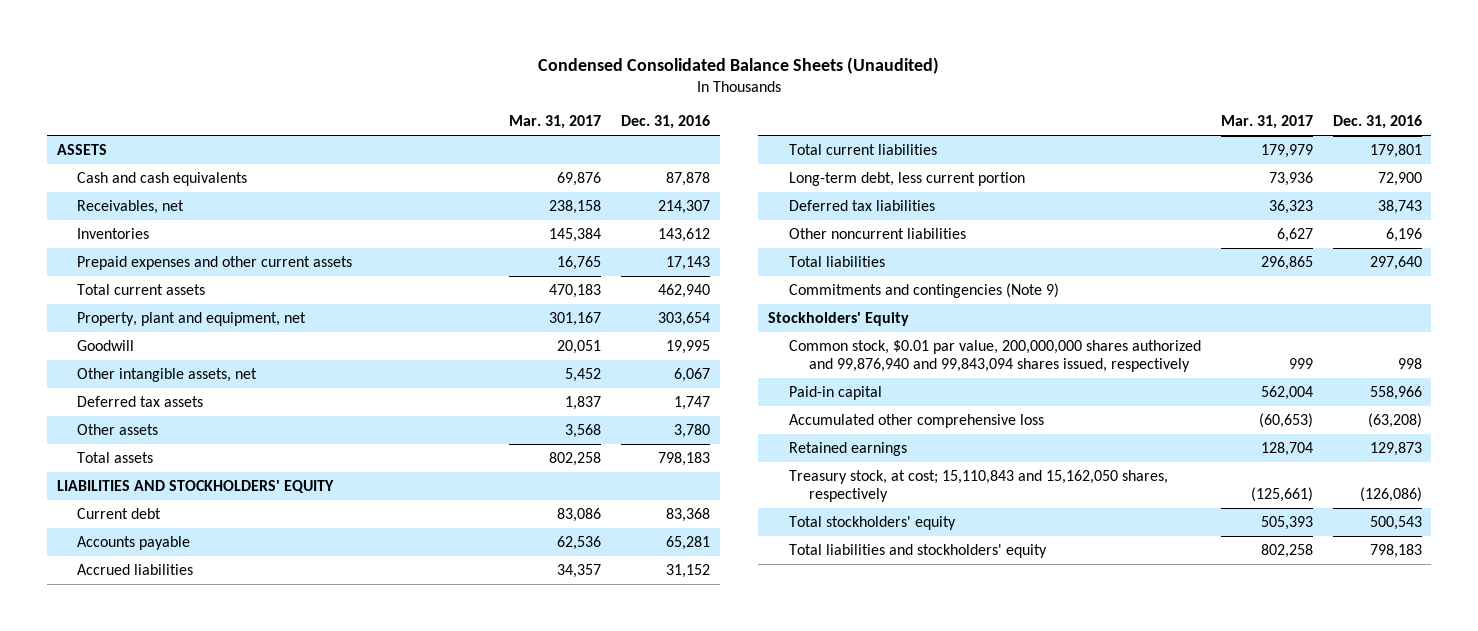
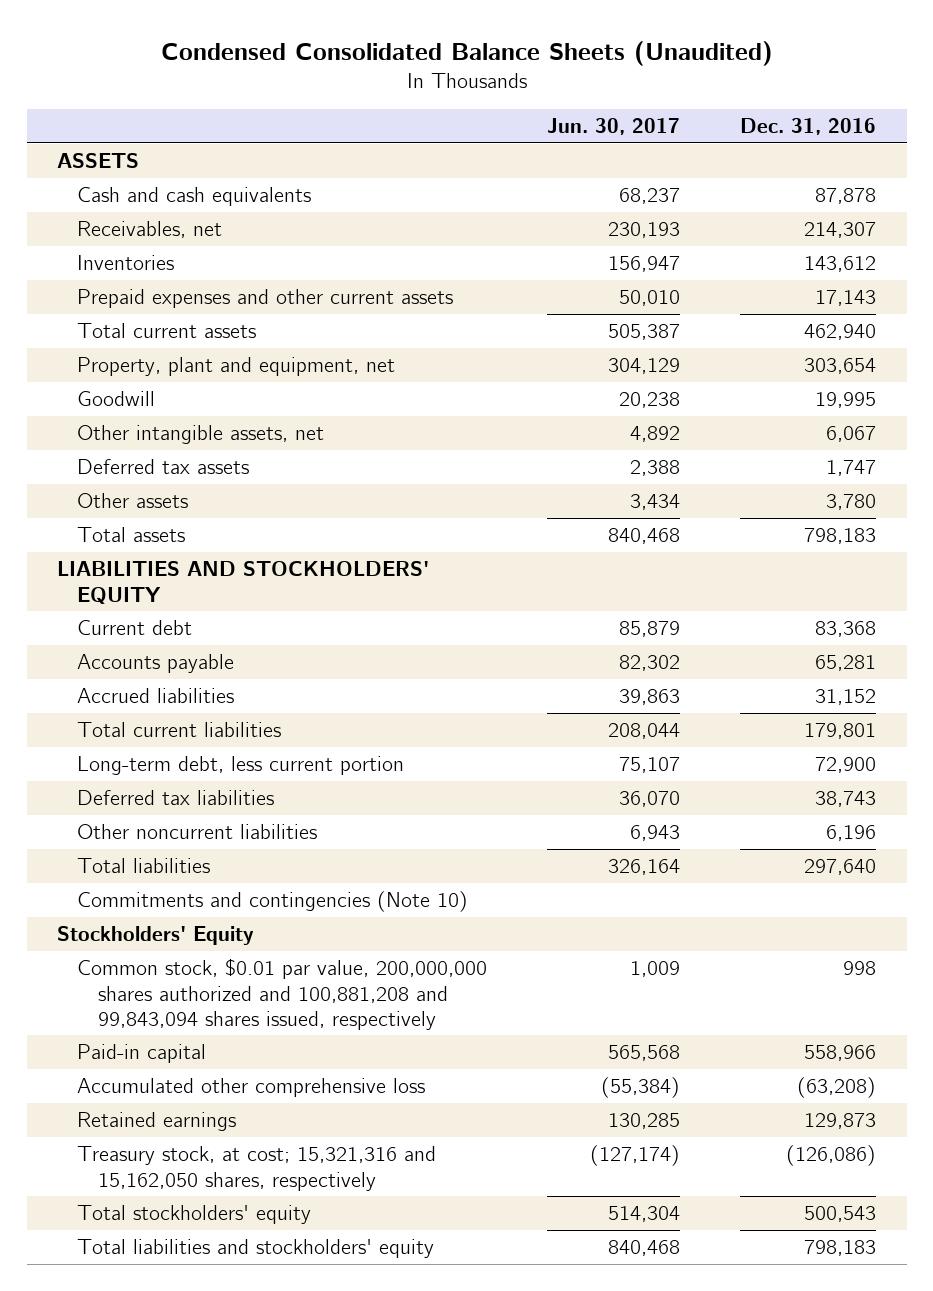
[508,115,601,130] Mar. 31, 2017 -> none
none -> [547,118,681,136] Jun. 30, 2017
[788,283,1059,299] Commitments and contingencies (Note 9) -> [77,891,469,913] Commitments and contingencies (Note 10)
[788,340,1201,373] Common stock, $0.01 par value, 200,000,000 shares authorized and 99,876,940 and 99,843,094 shares issued, respectively -> [77,958,488,1030] Common stock, $0.01 par value, 200,000,000 shares authorized and 100,881,208 and 99,843,094 shares issued, respectively
[788,470,1168,503] Treasury stock, at cost; 15,110,843 and 15,162,050 shares, respectively -> [77,1146,437,1191] Treasury stock, at cost; 15,321,316 and 15,162,050 shares, respectively

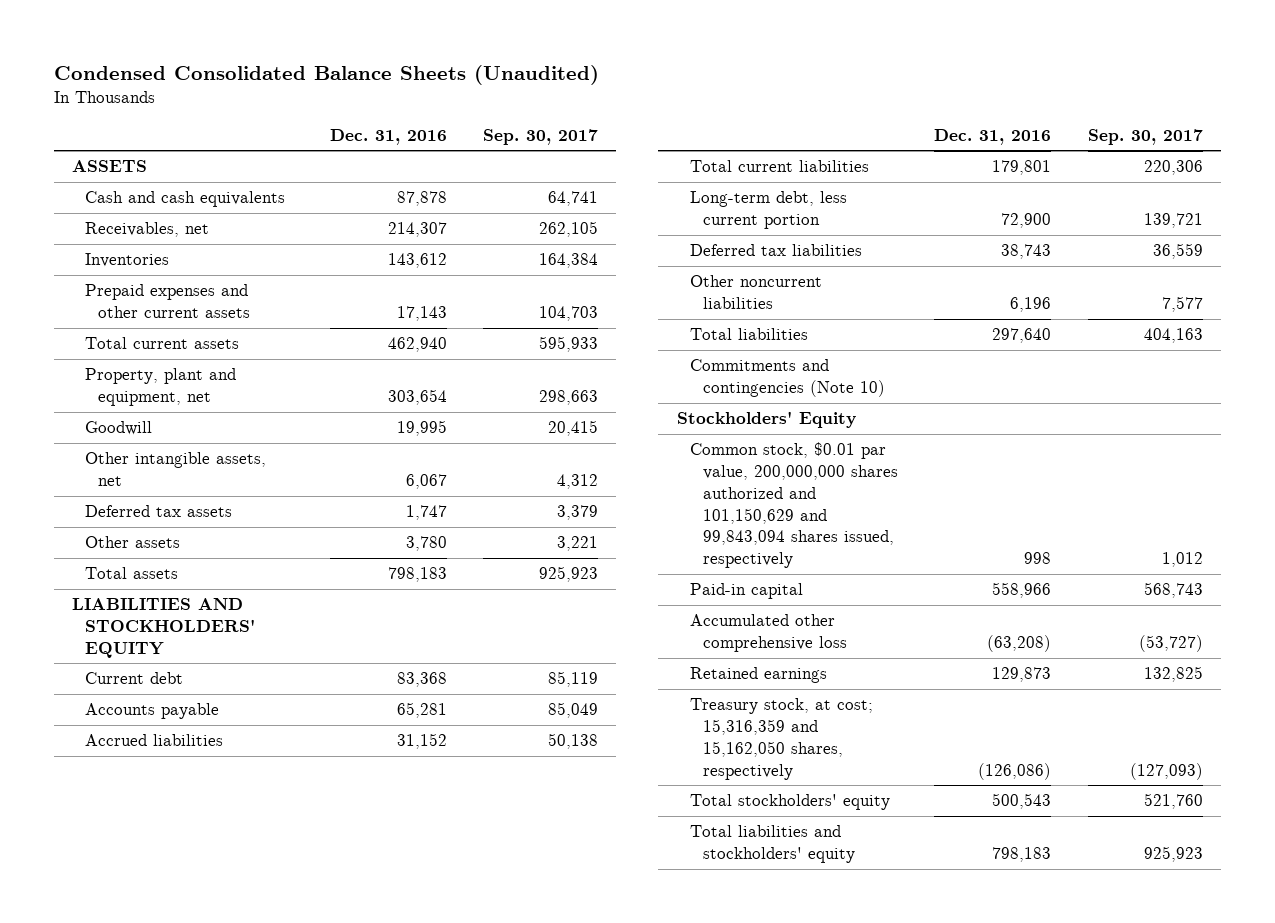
[547,118,681,136] Jun. 30, 2017 -> none
none -> [483,128,599,145] Sep. 30, 2017
[77,958,488,1030] Common stock, $0.01 par value, 200,000,000 shares authorized and 100,881,208 and 99,843,094 shares issued, respectively -> [689,442,898,569] Common stock, $0.01 par value, 200,000,000 shares authorized and 101,150,629 and 99,843,094 shares issued, respectively
[77,1146,437,1191] Treasury stock, at cost; 15,321,316 and 15,162,050 shares, respectively -> [689,698,873,780] Treasury stock, at cost; 15,316,359 and 15,162,050 shares, respectively

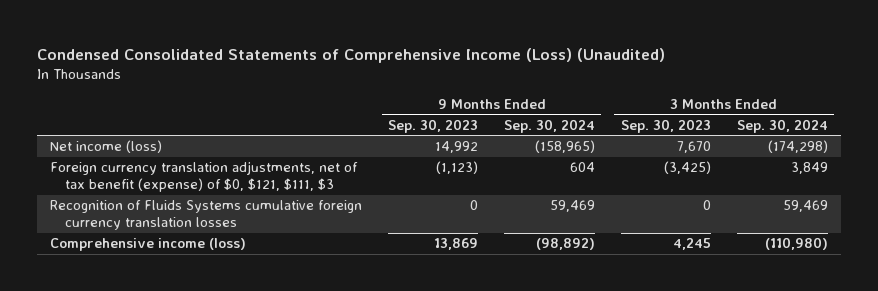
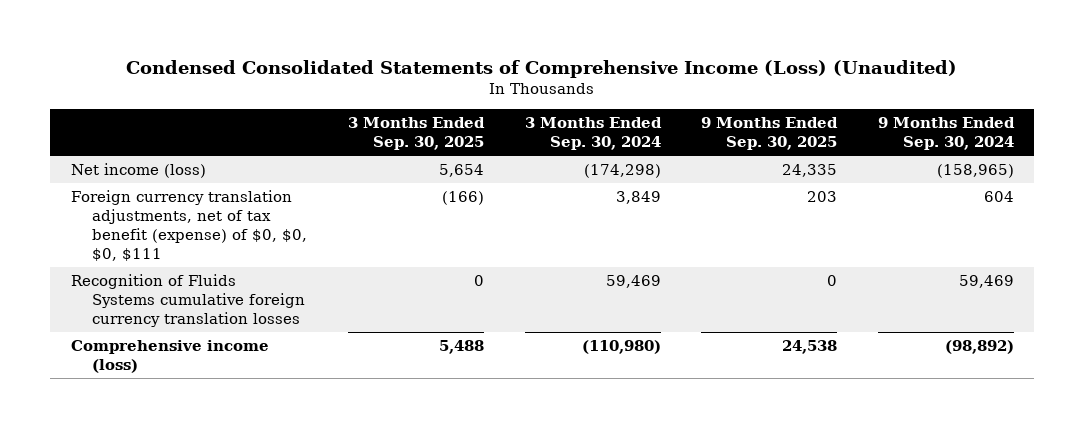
[388,118,479,133] Sep. 30, 2023 -> none
[620,118,711,133] Sep. 30, 2023 -> none
none -> [347,117,485,151] 3 Months Ended Sep. 30, 2025
none -> [701,117,839,151] 9 Months Ended Sep. 30, 2025
[50,161,359,193] Foreign currency translation adjustments, net of tax benefit (expense) of $0, $121, $111, $3 -> [70,189,308,262] Foreign currency translation adjustments, net of tax benefit (expense) of $0, $0, $0, $111

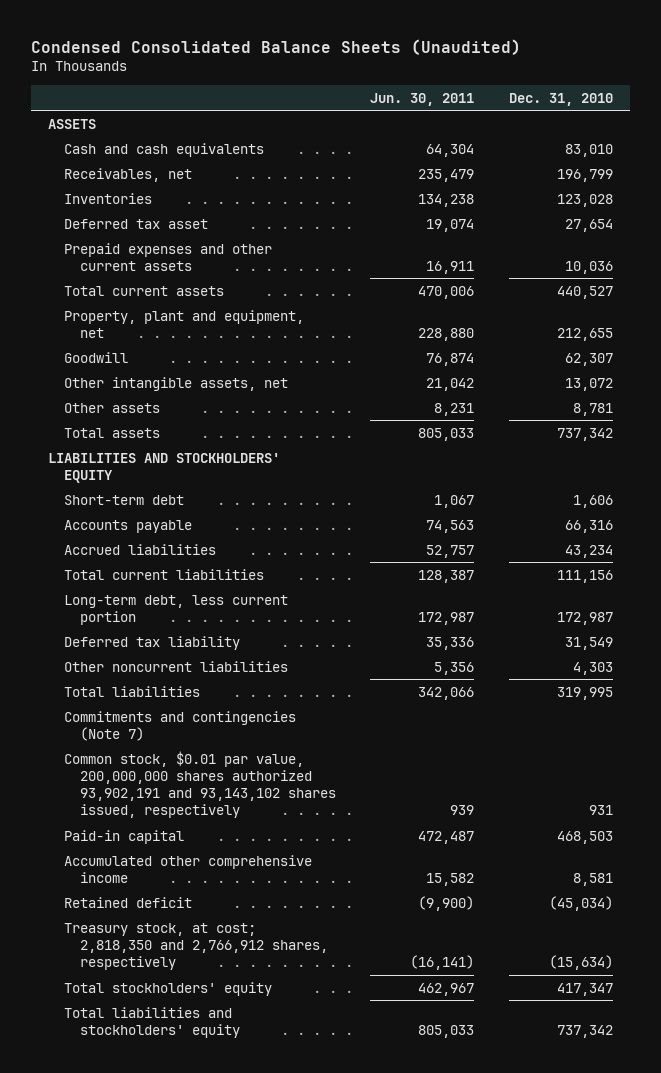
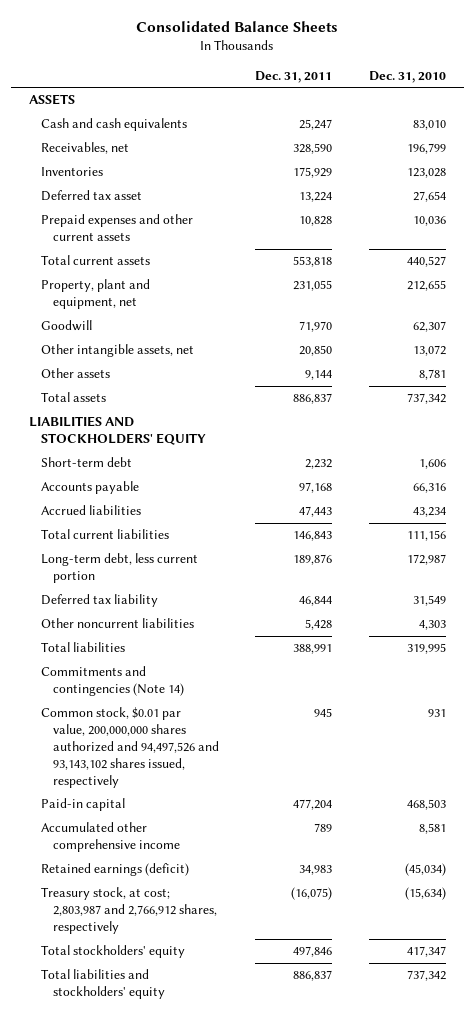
[30,38,521,55] Condensed Consolidated Balance Sheets (Unaudited) -> [136,20,339,32] Consolidated Balance Sheets
[370,92,475,106] Jun. 30, 2011 -> none
none -> [255,70,333,83] Dec. 31, 2011
[64,710,297,741] Commitments and contingencies (Note 7) -> [40,666,184,697] Commitments and contingencies (Note 14)
[64,750,336,819] Common stock, $0.01 par value, 200,000,000 shares authorized 93,902,191 and 93,143,102 shares issued, respectively -> [40,707,219,788] Common stock, $0.01 par value, 200,000,000 shares authorized and 94,497,526 and 93,143,102 shares issued, respectively
[64,896,193,908] Retained deficit -> [40,863,189,877] Retained earnings (deficit)
[64,922,328,971] Treasury stock, at cost; 2,818,350 and 2,766,912 shares, respectively -> [40,887,217,935] Treasury stock, at cost; 2,803,987 and 2,766,912 shares, respectively

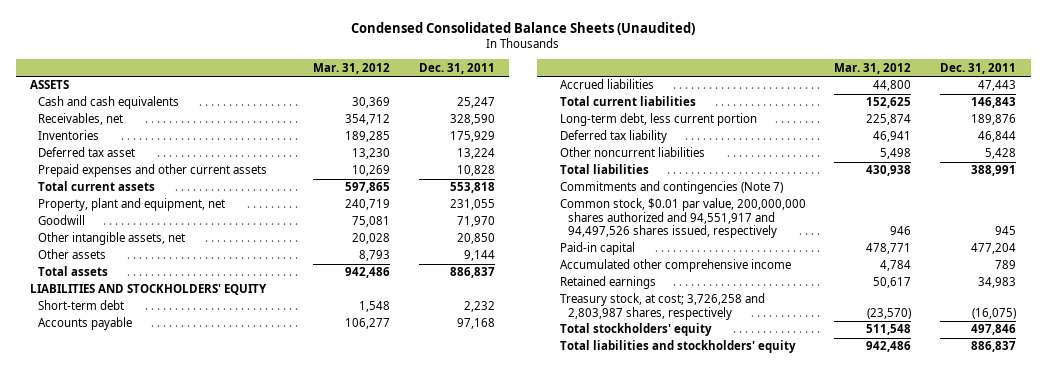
[136,20,339,32] Consolidated Balance Sheets -> [351,21,696,35] Condensed Consolidated Balance Sheets (Unaudited)
[368,70,446,83] Dec. 31, 2010 -> none
none -> [312,62,390,74] Mar. 31, 2012
[40,666,184,697] Commitments and contingencies (Note 14) -> [559,181,783,195] Commitments and contingencies (Note 7)
[40,707,219,788] Common stock, $0.01 par value, 200,000,000 shares authorized and 94,497,526 and 93,143,102 shares issued, respectively -> [559,198,806,239] Common stock, $0.01 par value, 200,000,000 shares authorized and 94,551,917 and 94,497,526 shares issued, respectively
[40,863,189,877] Retained earnings (deficit) -> [559,276,656,290] Retained earnings
[40,887,217,935] Treasury stock, at cost; 2,803,987 and 2,766,912 shares, respectively -> [559,293,765,320] Treasury stock, at cost; 3,726,258 and 2,803,987 shares, respectively

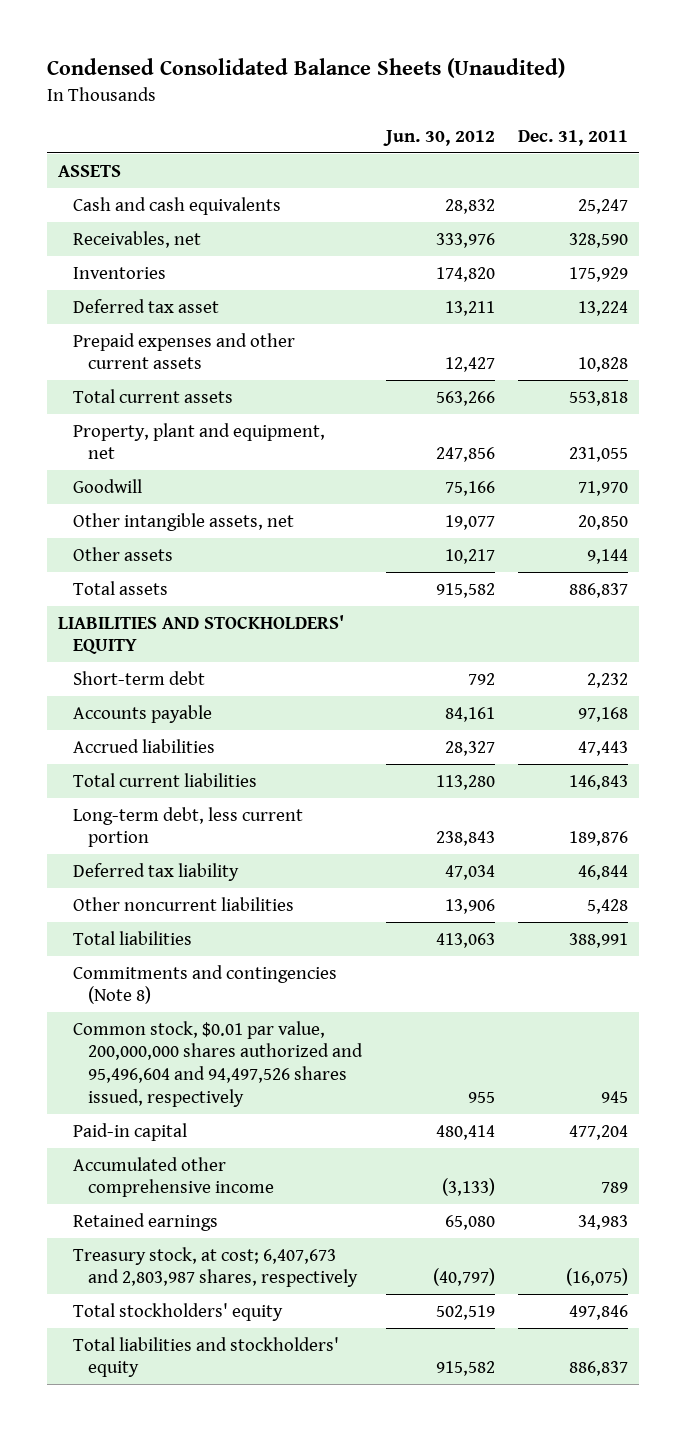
[312,62,390,74] Mar. 31, 2012 -> none
none -> [382,129,495,146] Jun. 30, 2012
[559,181,783,195] Commitments and contingencies (Note 7) -> [73,964,338,1005] Commitments and contingencies (Note 8)
[559,198,806,239] Common stock, $0.01 par value, 200,000,000 shares authorized and 94,551,917 and 94,497,526 shares issued, respectively -> [73,1020,364,1107] Common stock, $0.01 par value, 200,000,000 shares authorized and 95,496,604 and 94,497,526 shares issued, respectively
[559,293,765,320] Treasury stock, at cost; 3,726,258 and 2,803,987 shares, respectively -> [73,1246,359,1288] Treasury stock, at cost; 6,407,673 and 2,803,987 shares, respectively

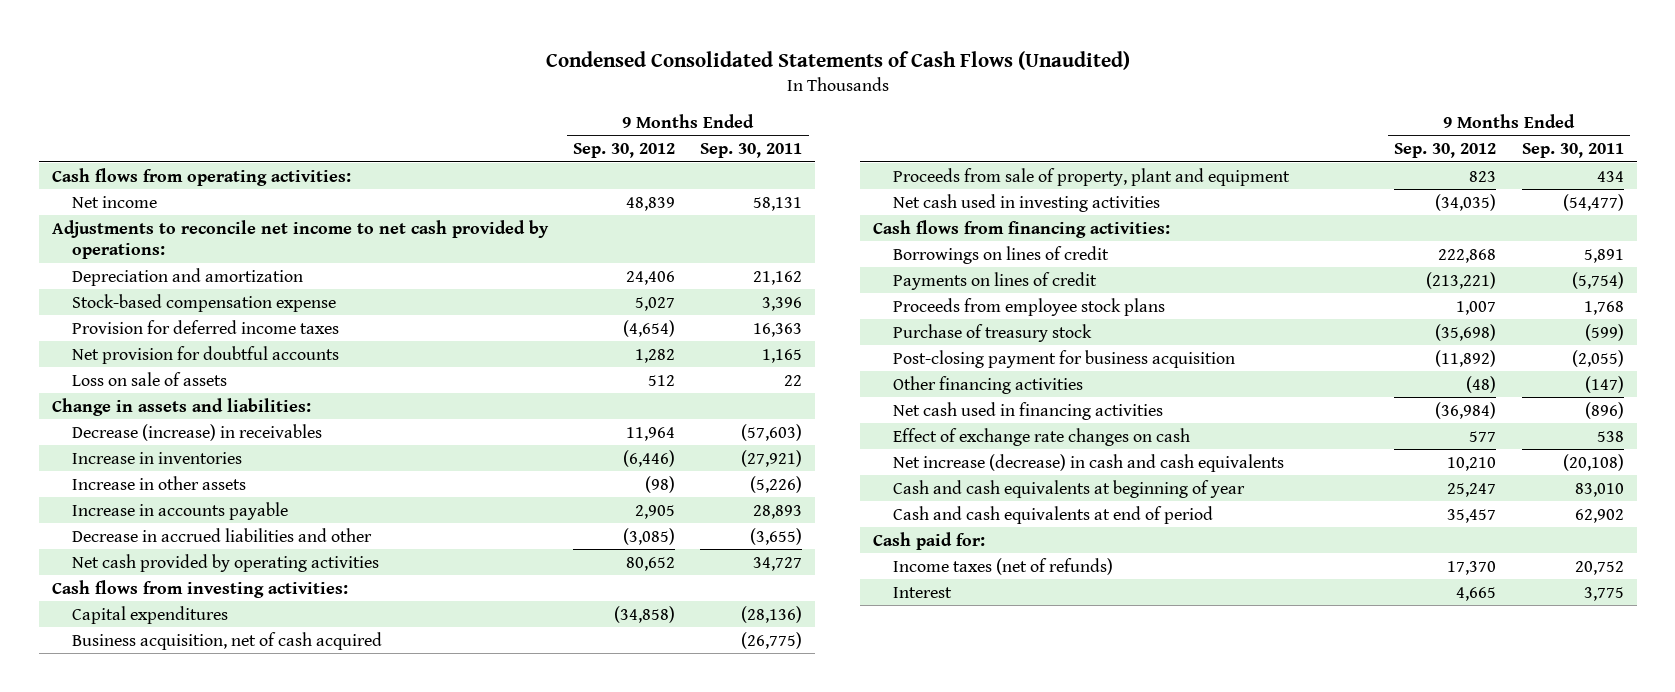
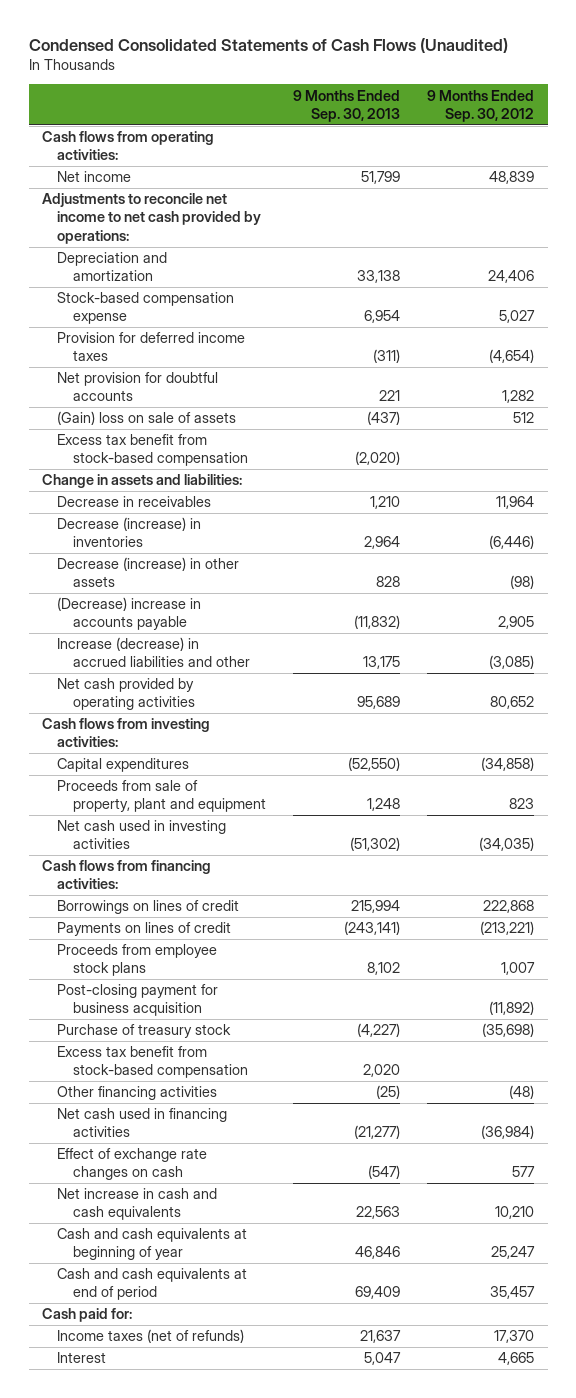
[700,143,803,159] Sep. 30, 2011 -> none
none -> [292,89,400,122] 9 Months Ended Sep. 30, 2013
[71,371,227,386] Loss on sale of assets -> [57,411,237,426] (Gain) loss on sale of assets
none -> [57,434,248,467] Excess tax benefit from stock-based compensation
[71,423,322,441] Decrease (increase) in receivables -> [57,496,212,508] Decrease in receivables
[71,451,242,464] Increase in inventories -> [57,517,202,548] Decrease (increase) in inventories
[71,475,246,490] Increase in other assets -> [57,557,240,588] Decrease (increase) in other assets
[71,501,288,520] Increase in accounts payable -> [57,597,202,631] (Decrease) increase in accounts payable
[71,527,372,542] Decrease in accrued liabilities and other -> [57,637,250,668] Increase (decrease) in accrued liabilities and other
[71,631,382,650] Business acquisition, net of cash acquired -> none
[892,323,1092,342] Purchase of treasury stock -> [57,1024,232,1039] Purchase of treasury stock
none -> [57,1046,248,1079] Excess tax benefit from stock-based compensation
[892,453,1284,472] Net increase (decrease) in cash and cash equivalents -> [57,1188,218,1221] Net increase in cash and cash equivalents

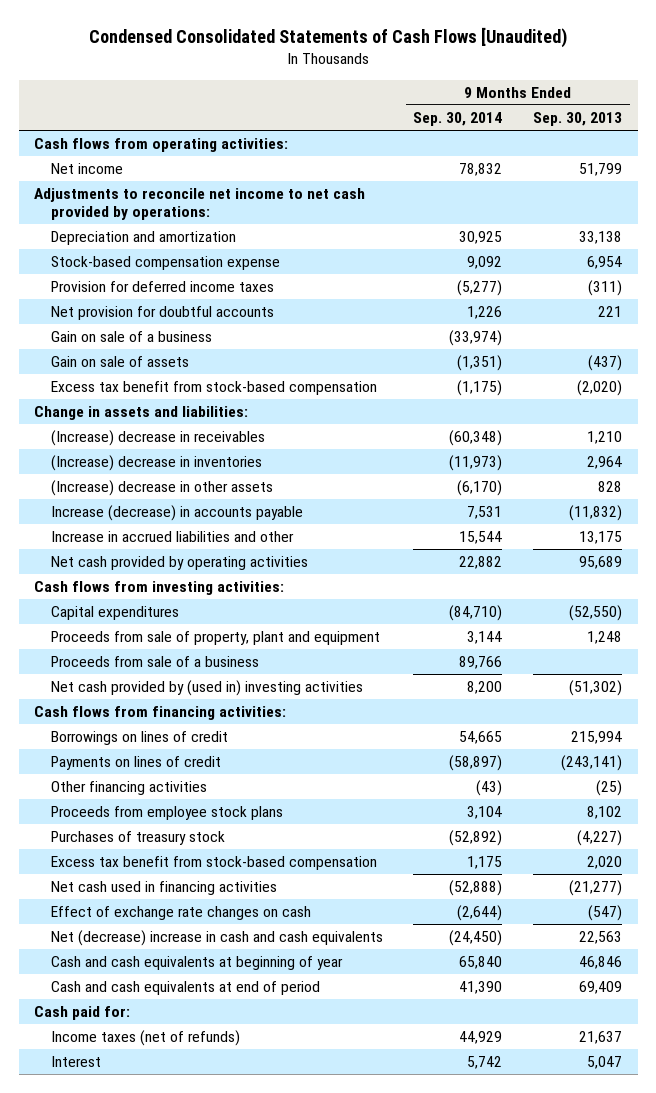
[28,37,508,53] Condensed Consolidated Statements of Cash Flows (Unaudited) -> [89,26,568,48] Condensed Consolidated Statements of Cash Flows [Unaudited)
[426,89,534,122] 9 Months Ended Sep. 30, 2012 -> none
none -> [413,112,503,127] Sep. 30, 2014
none -> [50,331,212,343] Gain on sale of a business
[57,411,237,426] (Gain) loss on sale of assets -> [50,356,189,368] Gain on sale of assets
[57,496,212,508] Decrease in receivables -> [50,430,265,447] (Increase) decrease in receivables
[57,517,202,548] Decrease (increase) in inventories -> [50,455,262,472] (Increase) decrease in inventories
[57,557,240,588] Decrease (increase) in other assets -> [50,480,273,497] (Increase) decrease in other assets
[57,597,202,631] (Decrease) increase in accounts payable -> [50,505,303,522] Increase (decrease) in accounts payable
[57,637,250,668] Increase (decrease) in accrued liabilities and other -> [50,531,294,543] Increase in accrued liabilities and other
none -> [50,656,259,668] Proceeds from sale of a business
[57,820,227,850] Net cash used in investing activities -> [50,680,363,697] Net cash provided by (used in) investing activities
[57,1086,218,1101] Other financing activities -> [50,781,207,796] Other financing activities
[57,984,219,1017] Post-closing payment for business acquisition -> none
[57,1024,232,1039] Purchase of treasury stock -> [50,831,225,846] Purchases of treasury stock
[57,1188,218,1221] Net increase in cash and cash equivalents -> [50,930,383,947] Net (decrease) increase in cash and cash equivalents

